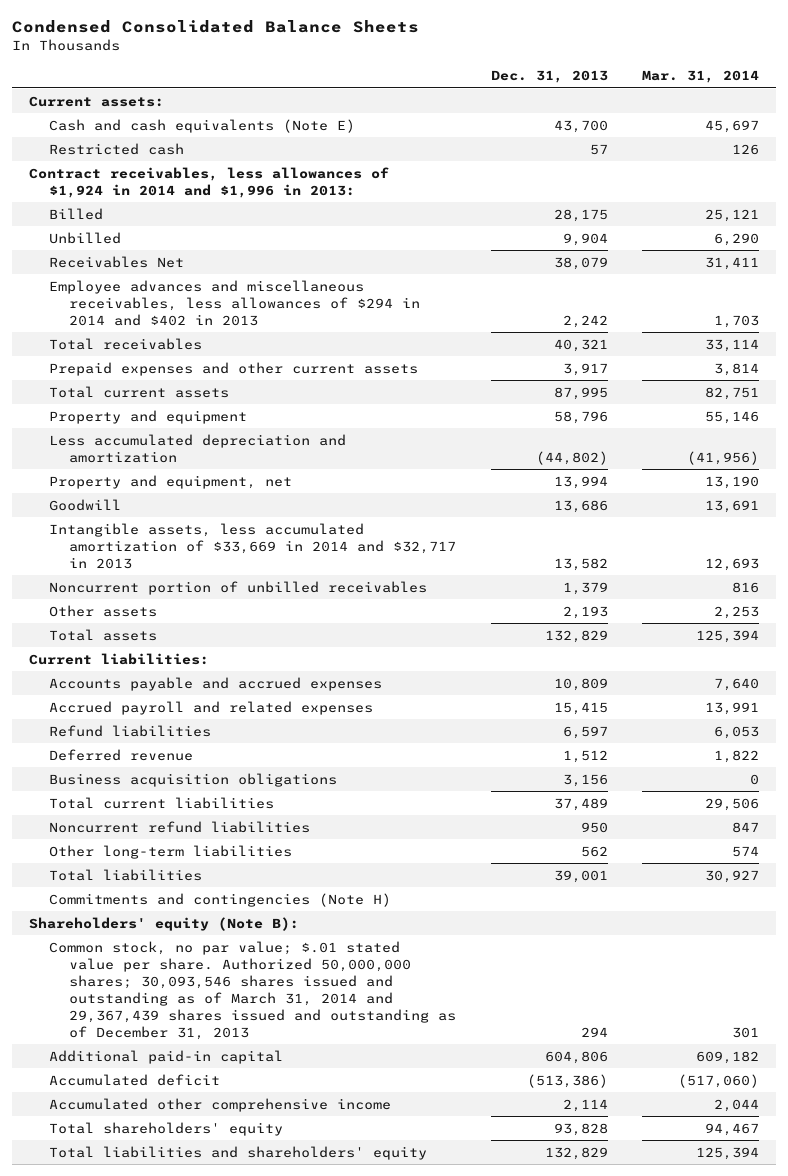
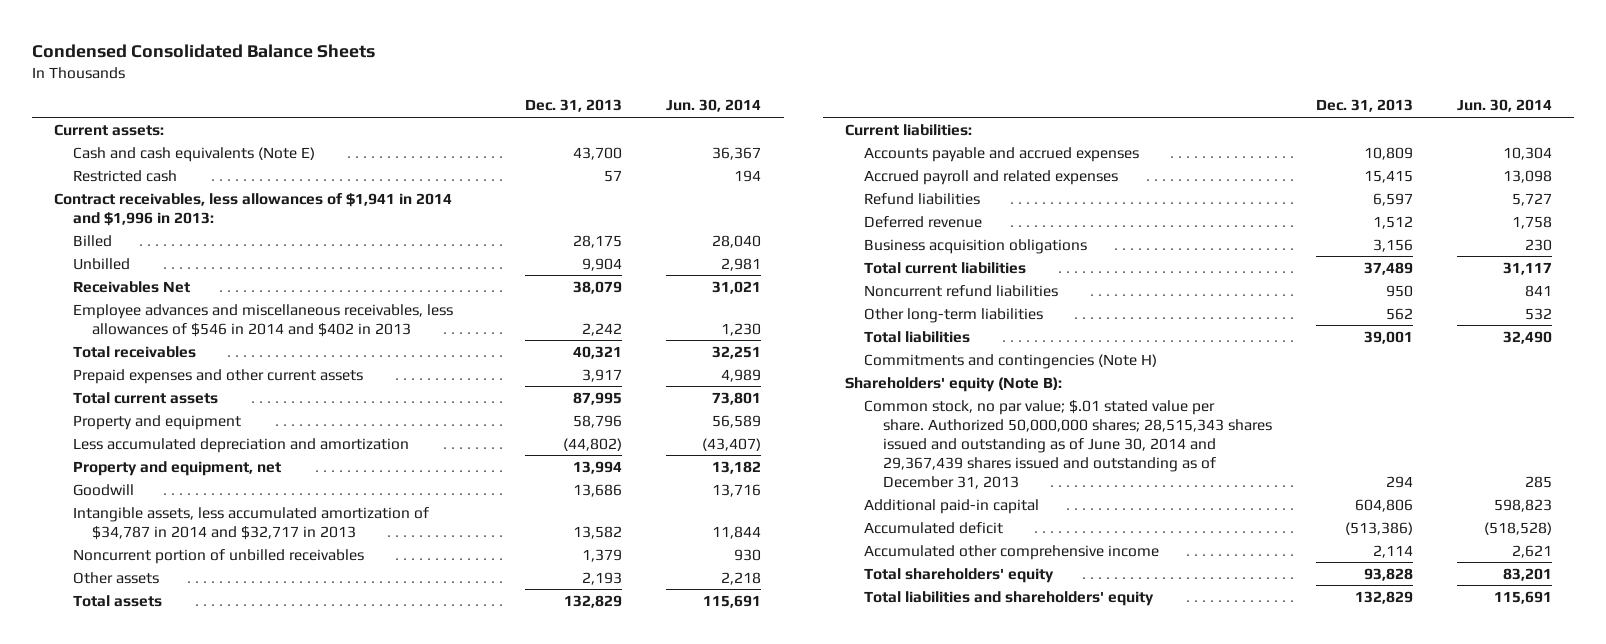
[641,70,759,84] Mar. 31, 2014 -> none
none -> [666,99,762,113] Jun. 30, 2014
[28,166,389,198] Contract receivables, less allowances of $1,924 in 2014 and $1,996 in 2013: -> [54,192,453,226] Contract receivables, less allowances of $1,941 in 2014 and $1,996 in 2013:
[49,279,421,326] Employee advances and miscellaneous receivables, less allowances of $294 in 2014 and $402 in 2013 -> [73,303,454,337] Employee advances and miscellaneous receivables, less allowances of $546 in 2014 and $402 in 2013
[49,522,457,569] Intangible assets, less accumulated amortization of $33,669 in 2014 and $32,717 in 2013 -> [73,506,430,540] Intangible assets, less accumulated amortization of $34,787 in 2014 and $32,717 in 2013
[49,940,457,1040] Common stock, no par value; $.01 stated value per share. Authorized 50,000,000 shares; 30,093,546 shares issued and outstanding as of March 31, 2014 and 29,367,439 shares issued and outstanding as of December 31, 2013 -> [863,399,1272,489] Common stock, no par value; $.01 stated value per share. Authorized 50,000,000 shares; 28,515,343 shares issued and outstanding as of June 30, 2014 and 29,367,439 shares issued and outstanding as of December 31, 2013

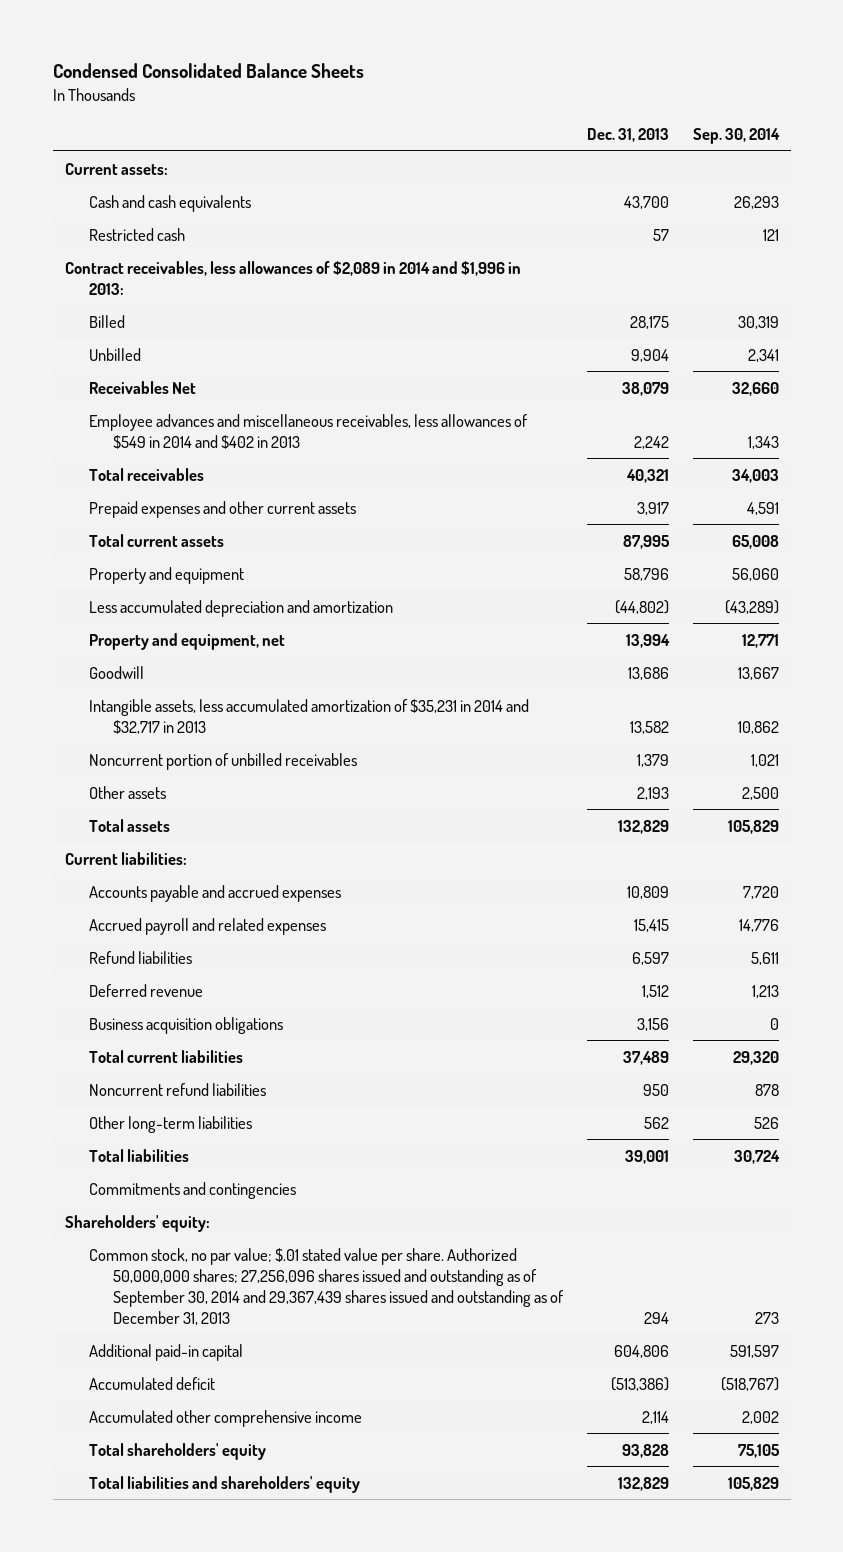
[666,99,762,113] Jun. 30, 2014 -> none
none -> [692,128,780,145] Sep. 30, 2014
[73,146,316,162] Cash and cash equivalents (Note E) -> [88,194,251,212] Cash and cash equivalents
[54,192,453,226] Contract receivables, less allowances of $1,941 in 2014 and $1,996 in 2013: -> [64,260,521,295] Contract receivables, less allowances of $2,089 in 2014 and $1,996 in 2013:
[73,303,454,337] Employee advances and miscellaneous receivables, less allowances of $546 in 2014 and $402 in 2013 -> [88,413,528,449] Employee advances and miscellaneous receivables, less allowances of $549 in 2014 and $402 in 2013
[73,506,430,540] Intangible assets, less accumulated amortization of $34,787 in 2014 and $32,717 in 2013 -> [88,698,529,734] Intangible assets, less accumulated amortization of $35,231 in 2014 and $32,717 in 2013
[863,353,1157,369] Commitments and contingencies (Note H) -> [88,1181,296,1199] Commitments and contingencies
[844,376,1062,392] Shareholders' equity (Note B): -> [64,1214,210,1232] Shareholders' equity:
[863,399,1272,489] Common stock, no par value; $.01 stated value per share. Authorized 50,000,000 shares; 28,515,343 shares issued and outstanding as of June 30, 2014 and 29,367,439 shares issued and outstanding as of December 31, 2013 -> [88,1247,564,1325] Common stock, no par value; $.01 stated value per share. Authorized 50,000,000 shares; 27,256,096 shares issued and outstanding as of September 30, 2014 and 29,367,439 shares issued and outstanding as of December 31, 2013

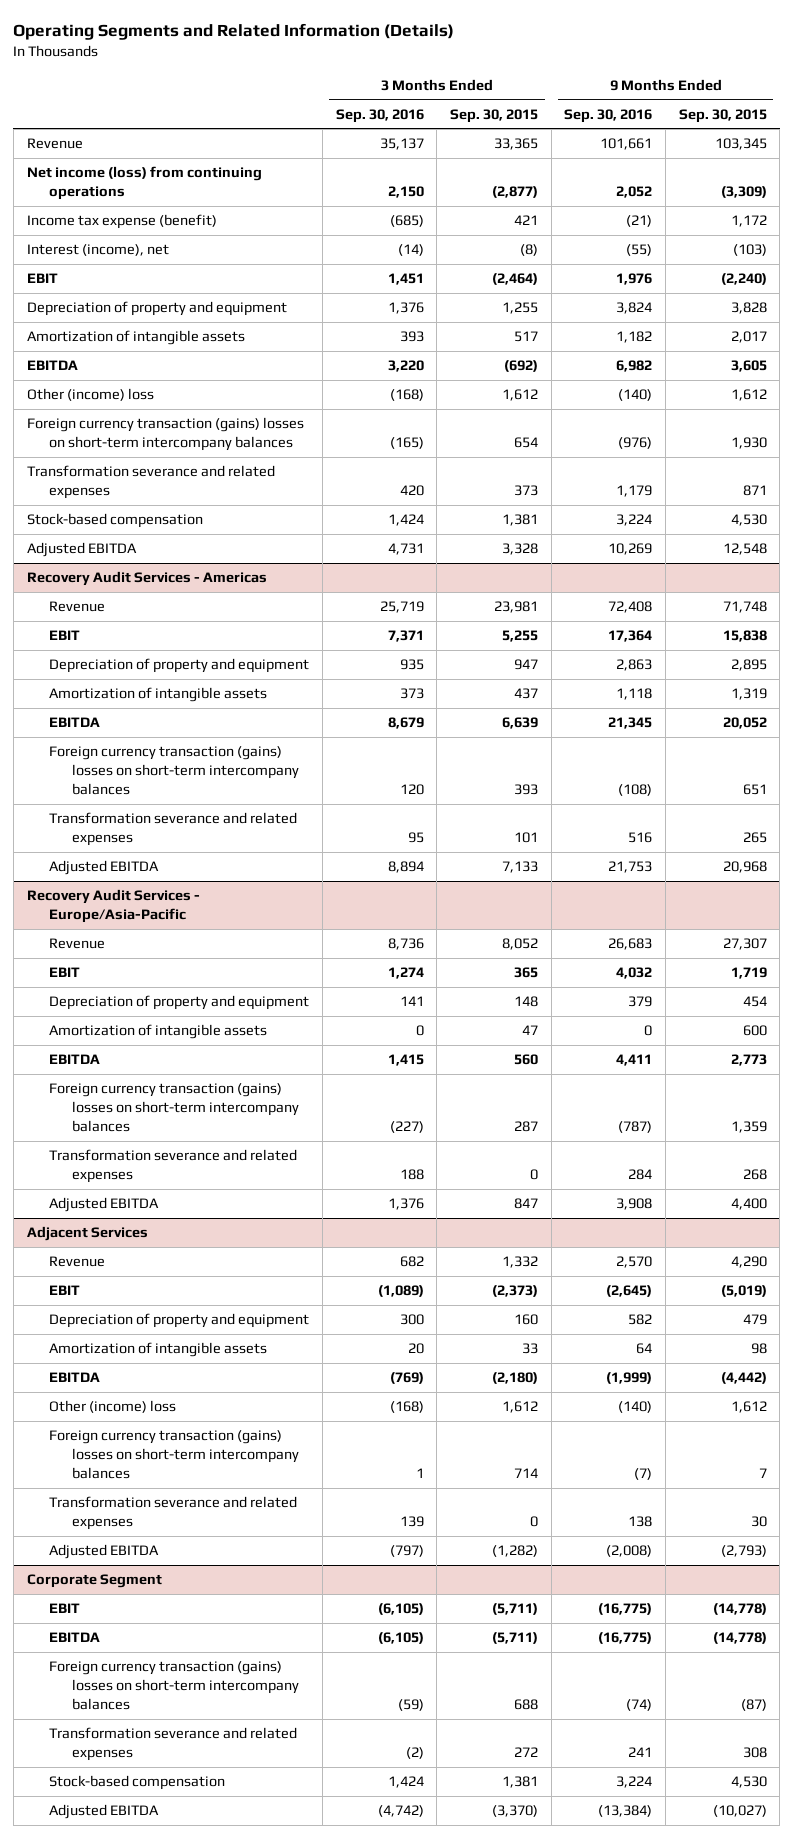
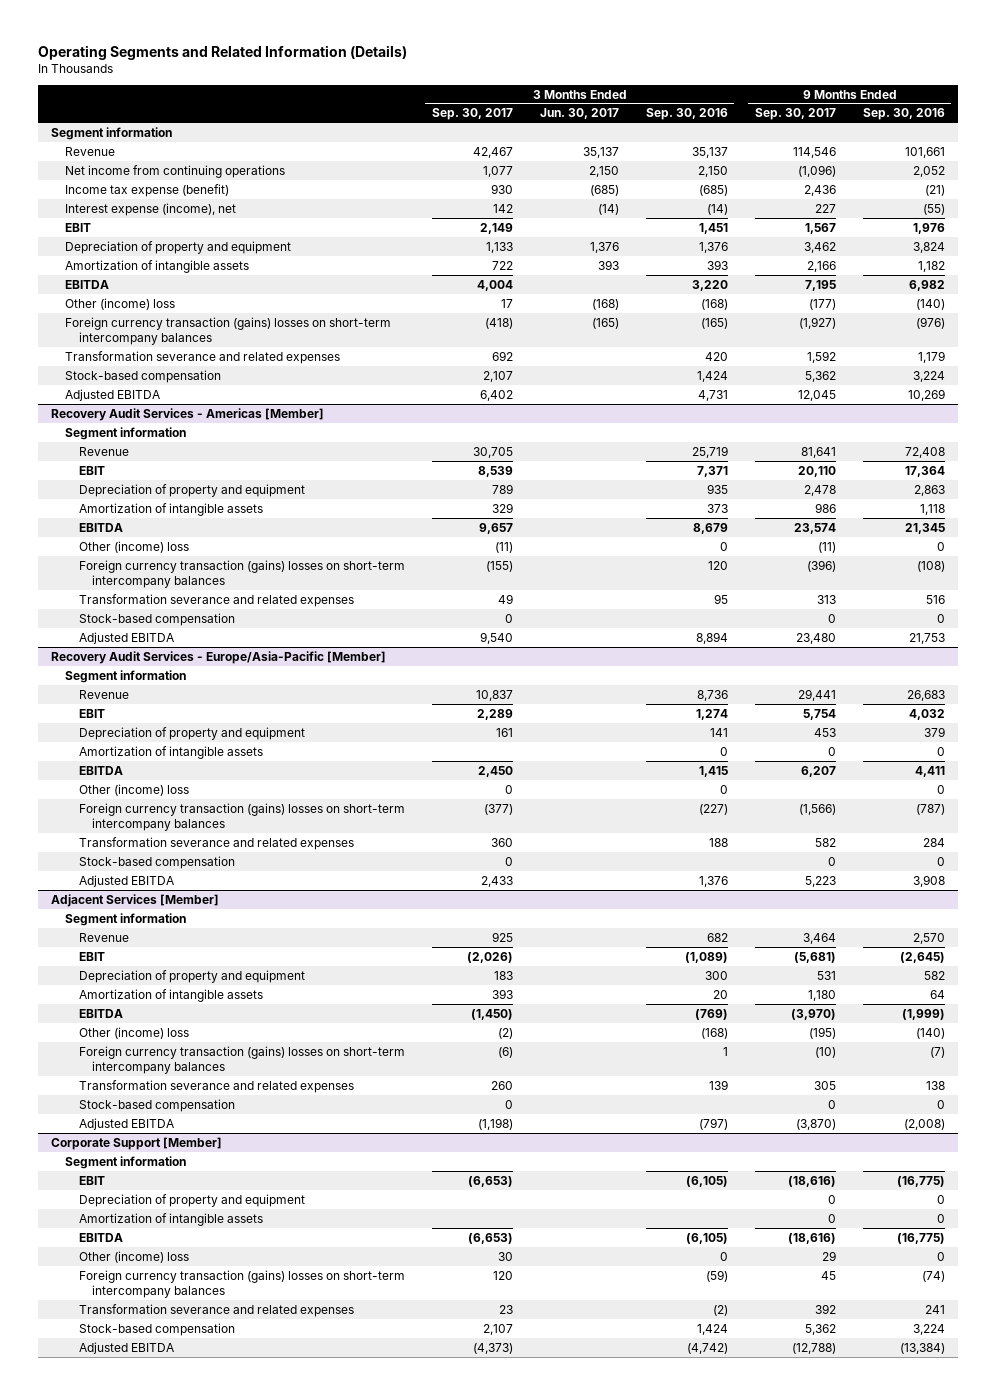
[449,108,538,123] Sep. 30, 2015 -> none
[678,108,767,123] Sep. 30, 2015 -> none
none -> [431,108,513,121] Sep. 30, 2017
none -> [539,108,619,120] Jun. 30, 2017
none -> [754,108,836,121] Sep. 30, 2017
none -> [51,126,173,140] Segment information
[26,166,262,201] Net income (loss) from continuing operations -> [65,164,286,178] Net income from continuing operations
[26,244,169,257] Interest (income), net -> [65,202,237,216] Interest expense (income), net
[26,571,267,587] Recovery Audit Services - Americas -> [51,407,325,421] Recovery Audit Services - Americas [Member]
none -> [65,426,187,440] Segment information
none -> [78,540,189,553] Other (income) loss
none -> [78,612,235,626] Stock-based compensation
[26,889,200,924] Recovery Audit Services - Europe/Asia-Pacific -> [51,650,387,664] Recovery Audit Services - Europe/Asia-Pacific [Member]
none -> [65,669,187,683] Segment information
none -> [78,783,189,796] Other (income) loss
none -> [78,855,235,869] Stock-based compensation
[26,1226,148,1242] Adjacent Services -> [51,893,220,907] Adjacent Services [Member]
none -> [65,912,187,926] Segment information
none -> [78,1098,235,1112] Stock-based compensation
[26,1574,162,1589] Corporate Segment -> [51,1136,223,1150] Corporate Support [Member]
none -> [65,1155,187,1169] Segment information
none -> [78,1193,305,1207] Depreciation of property and equipment
none -> [78,1212,263,1226] Amortization of intangible assets
none -> [78,1250,189,1263] Other (income) loss

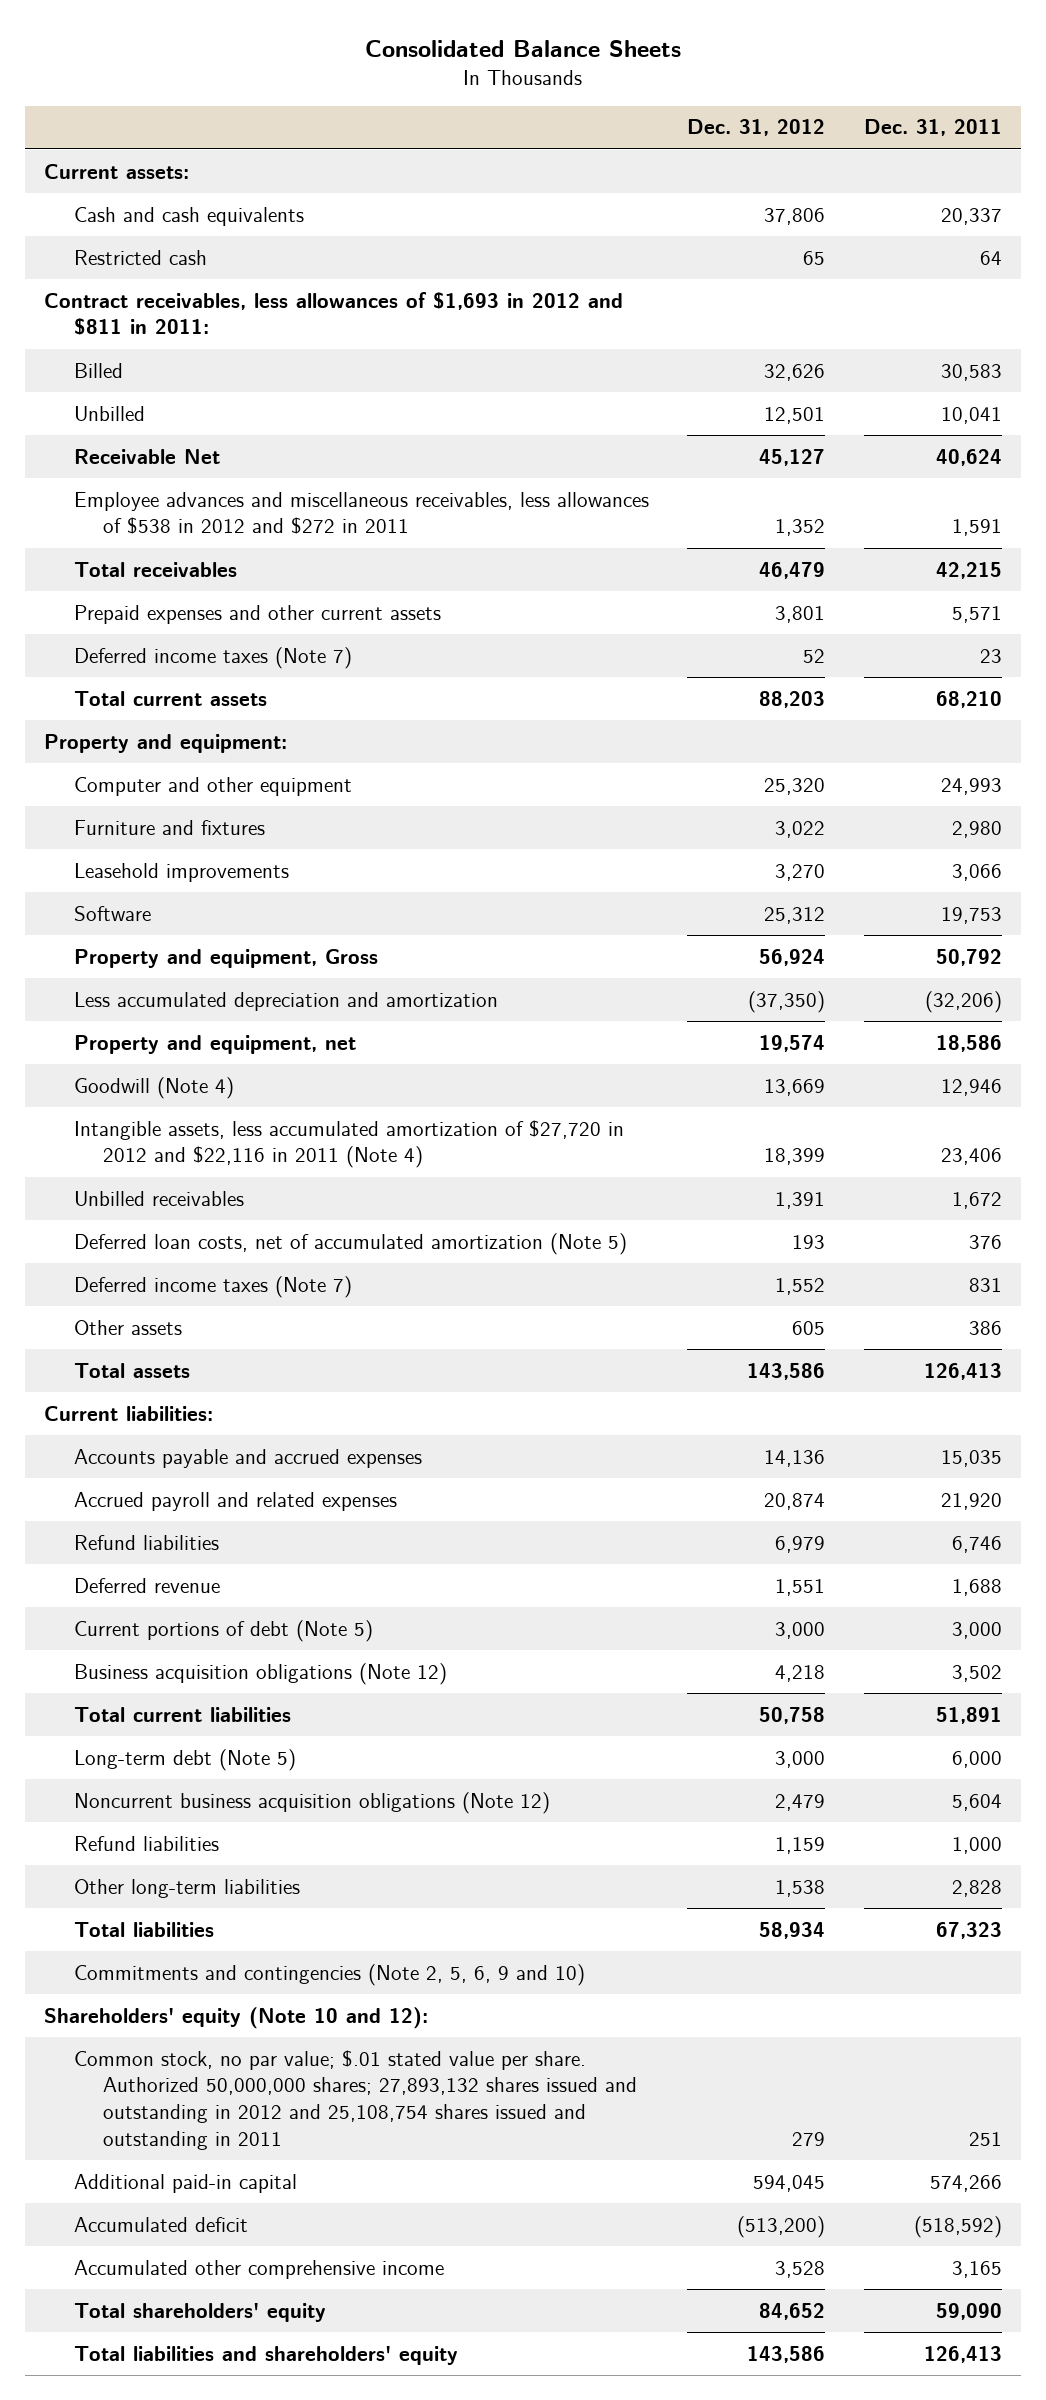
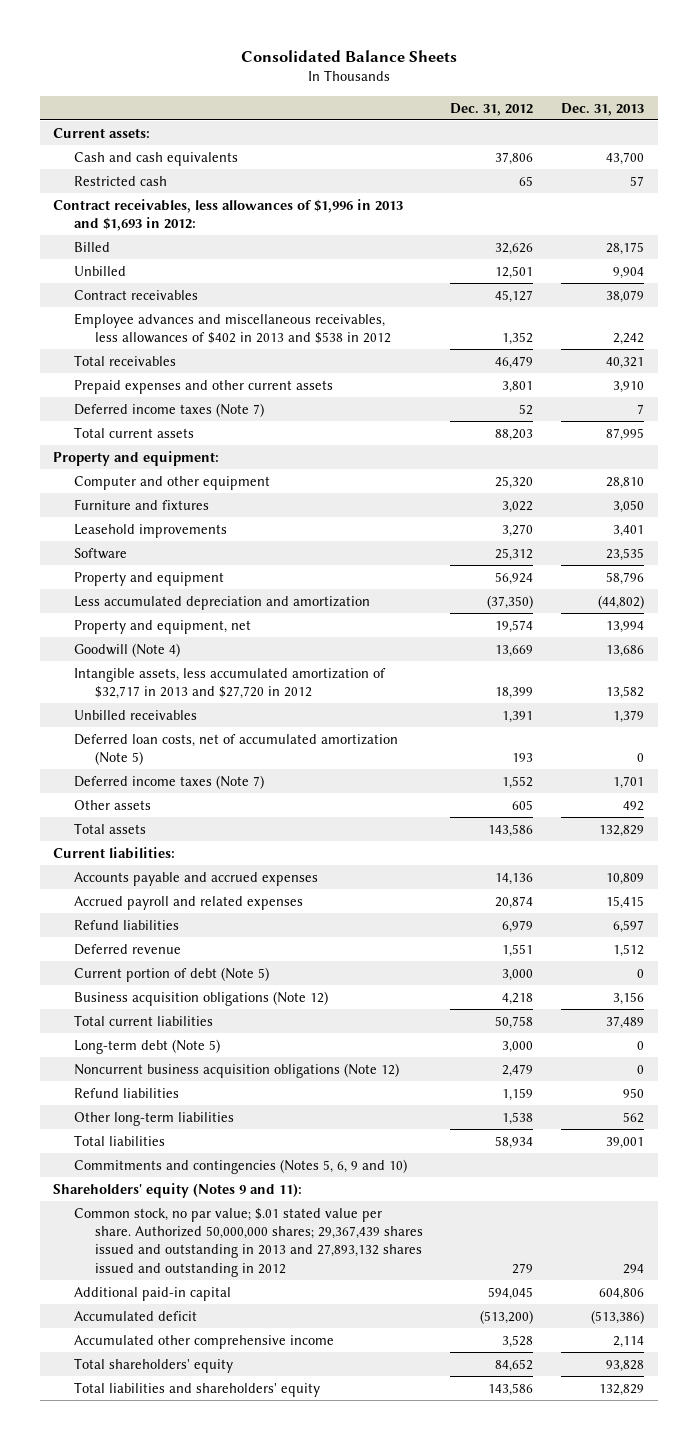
[863,119,1002,137] Dec. 31, 2011 -> none
none -> [560,102,644,116] Dec. 31, 2013
[44,291,624,336] Contract receivables, less allowances of $1,693 in 2012 and $811 in 2011: -> [53,198,404,231] Contract receivables, less allowances of $1,996 in 2013 and $1,693 in 2012:
[73,448,220,464] Receivable Net -> [73,289,198,300] Contract receivables
[73,491,649,535] Employee advances and miscellaneous receivables, less allowances of $538 in 2012 and $272 in 2011 -> [73,312,391,344] Employee advances and miscellaneous receivables, less allowances of $402 in 2013 and $538 in 2012
[73,948,378,968] Property and equipment, Gross -> [73,571,224,586] Property and equipment
[73,1119,624,1169] Intangible assets, less accumulated amortization of $27,720 in 2012 and $22,116 in 2011 (Note 4) -> [73,667,386,699] Intangible assets, less accumulated amortization of $32,717 in 2013 and $27,720 in 2012
[73,1619,373,1642] Current portions of debt (Note 5) -> [73,966,269,982] Current portion of debt (Note 5)
[73,1963,585,1986] Commitments and contingencies (Note 2, 5, 6, 9 and 10) -> [73,1158,407,1174] Commitments and contingencies (Notes 5, 6, 9 and 10)
[44,2006,429,2029] Shareholders' equity (Note 10 and 12): -> [53,1182,303,1198] Shareholders' equity (Notes 9 and 11):
[73,2049,638,2150] Common stock, no par value; $.01 stated value per share. Authorized 50,000,000 shares; 27,893,132 shares issued and outstanding in 2012 and 25,108,754 shares issued and outstanding in 2011 -> [73,1207,423,1277] Common stock, no par value; $.01 stated value per share. Authorized 50,000,000 shares; 29,367,439 shares issued and outstanding in 2013 and 27,893,132 shares issued and outstanding in 2012

